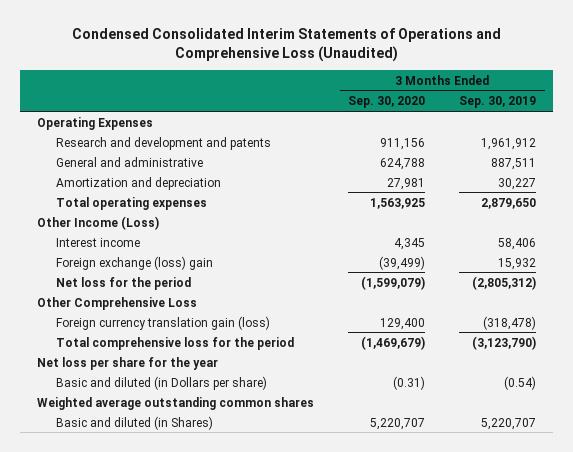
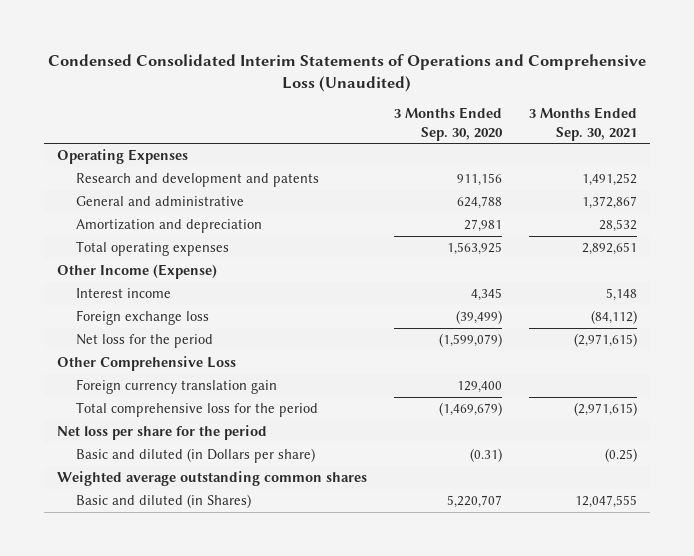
[459,96,537,109] Sep. 30, 2019 -> none
none -> [528,107,637,141] 3 Months Ended Sep. 30, 2021
[36,215,159,230] Other Income (Loss) -> [56,263,217,279] Other Income (Expense)
[55,255,213,270] Foreign exchange (loss) gain -> [75,309,209,325] Foreign exchange loss
[55,315,270,330] Foreign currency translation gain (loss) -> [75,378,277,394] Foreign currency translation gain
[36,356,218,370] Net loss per share for the year -> [56,424,267,440] Net loss per share for the period

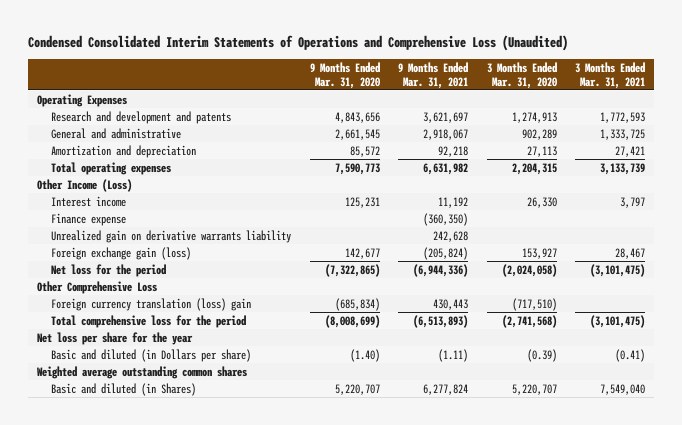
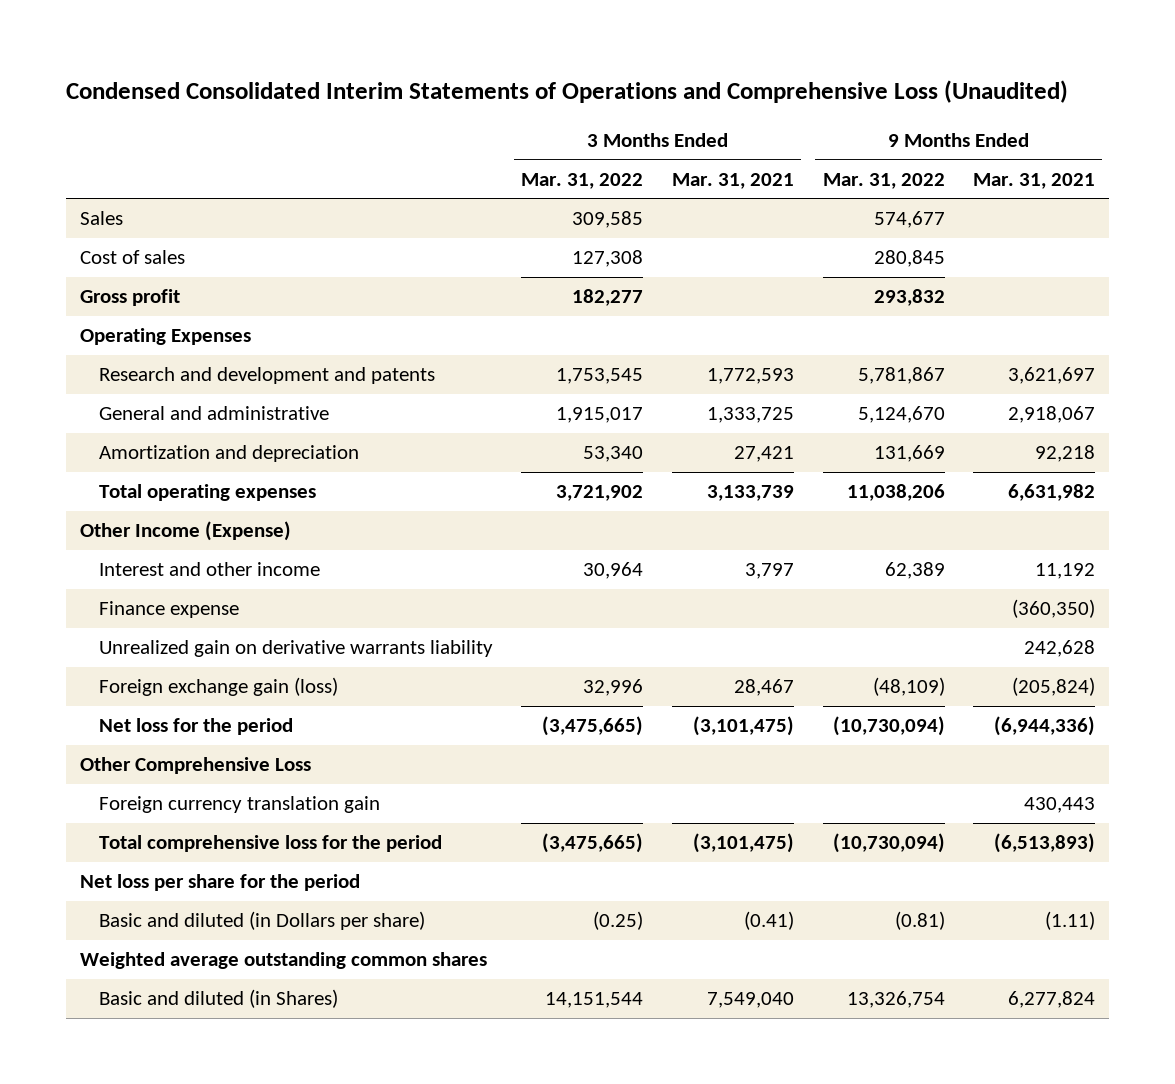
[309,61,380,89] 9 Months Ended Mar. 31, 2020 -> none
[486,61,557,89] 3 Months Ended Mar. 31, 2020 -> none
none -> [521,172,644,189] Mar. 31, 2022
none -> [822,172,945,189] Mar. 31, 2022
none -> [80,211,124,226] Sales
none -> [80,250,186,265] Cost of sales
none -> [80,289,181,307] Gross profit
[37,178,133,192] Other Income (Loss) -> [80,521,292,542] Other Income (Expense)
[51,195,127,207] Interest income -> [98,562,320,577] Interest and other income
[51,297,252,311] Foreign currency translation (loss) gain -> [98,796,380,814] Foreign currency translation gain
[37,331,194,345] Net loss per share for the year -> [80,874,361,892] Net loss per share for the period

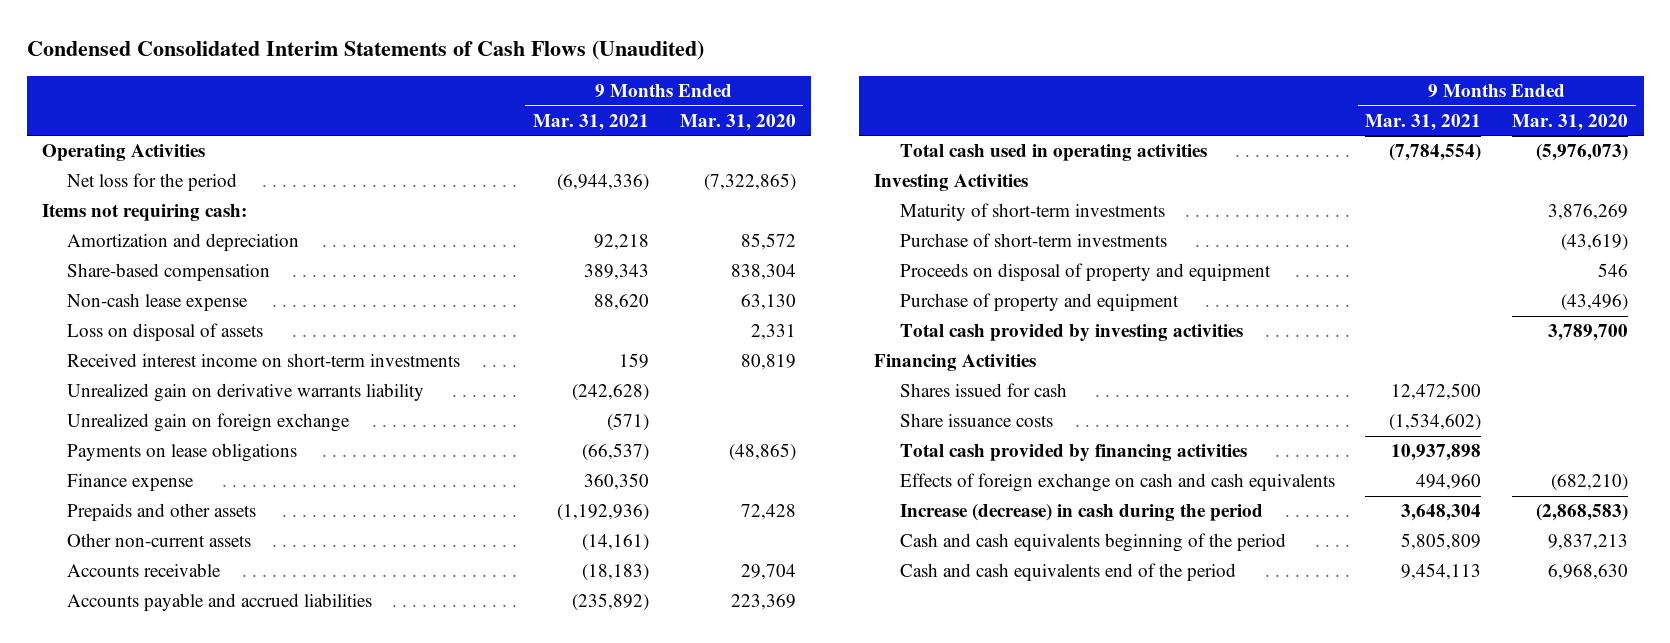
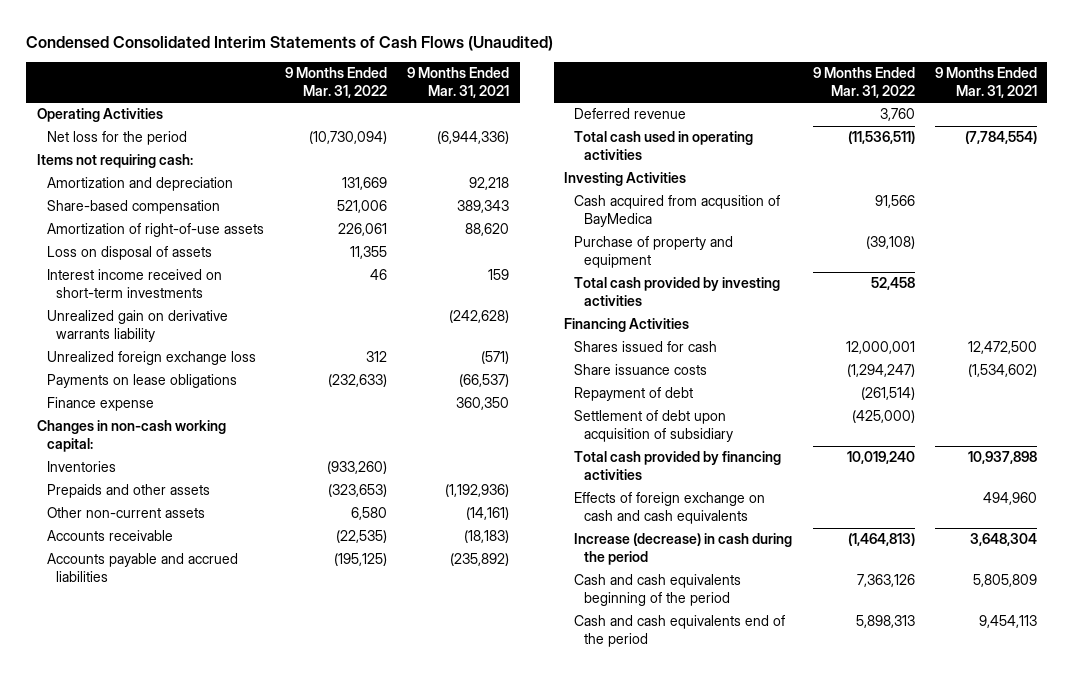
[679,113,796,131] Mar. 31, 2020 -> none
none -> [284,66,387,98] 9 Months Ended Mar. 31, 2022
[67,293,249,312] Non-cash lease expense -> [46,223,264,238] Amortization of right-of-use assets
[67,353,461,368] Received interest income on short-term investments -> [46,269,222,299] Interest income received on short-term investments
[67,413,351,433] Unrealized gain on foreign exchange -> [46,351,256,366] Unrealized foreign exchange loss
none -> [36,420,226,453] Changes in non-cash working capital:
none -> [46,461,116,473] Inventories
none -> [574,108,687,120] Deferred revenue
[899,203,1165,222] Maturity of short-term investments -> none
[899,233,1167,248] Purchase of short-term investments -> none
[899,263,1271,282] Proceeds on disposal of property and equipment -> none
none -> [574,195,781,228] Cash acquired from acqusition of BayMedica
none -> [574,387,694,402] Repayment of debt
none -> [574,410,734,443] Settlement of debt upon acquisition of subsidiary

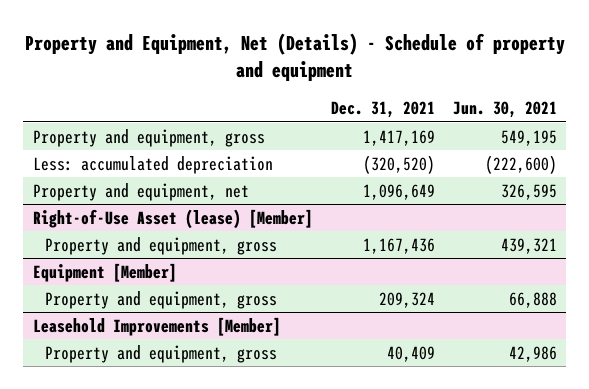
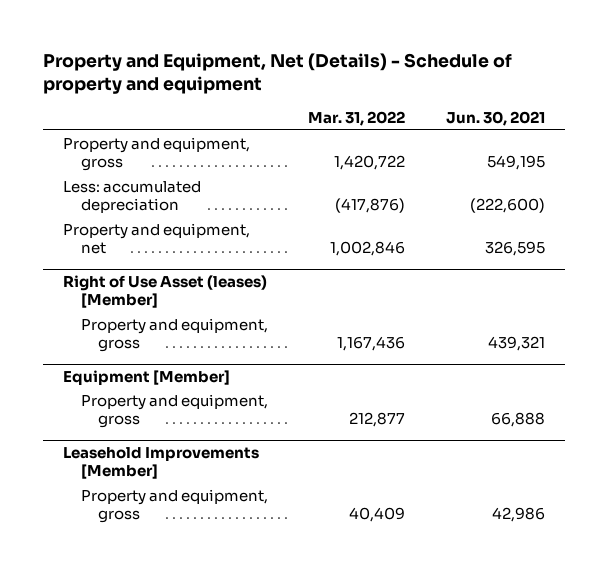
[330,101,435,119] Dec. 31, 2021 -> none
none -> [308,111,406,127] Mar. 31, 2022
[32,208,313,229] Right-of-Use Asset (lease) [Member] -> [63,274,268,309] Right of Use Asset (leases) [Member]

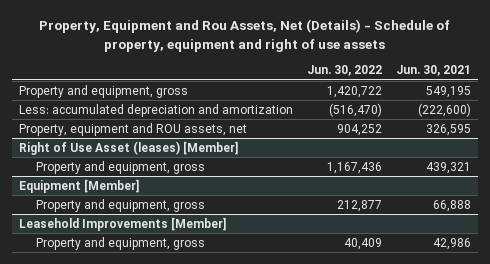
[43,52,513,95] Property and Equipment, Net (Details) - Schedule of property and equipment -> [39,19,451,52] Property, Equipment and Rou Assets, Net (Details) - Schedule of property, equipment and right of use assets
[308,111,406,127] Mar. 31, 2022 -> none
none -> [307,65,383,77] Jun. 30, 2022
[63,180,202,214] Less: accumulated depreciation -> [18,103,293,117] Less: accumulated depreciation and amortization
[63,222,251,255] Property and equipment, net -> [18,122,247,136] Property, equipment and ROU assets, net

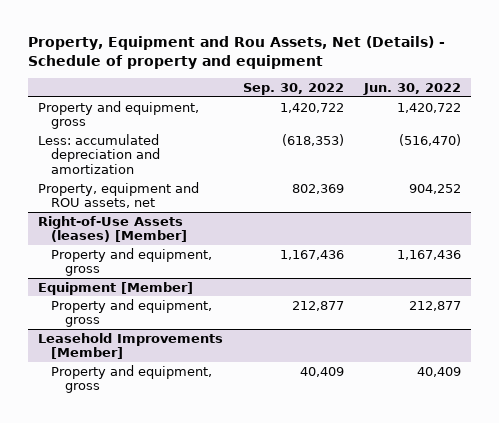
[39,19,451,52] Property, Equipment and Rou Assets, Net (Details) - Schedule of property, equipment and right of use assets -> [27,35,445,69] Property, Equipment and Rou Assets, Net (Details) - Schedule of property and equipment
[396,65,472,77] Jun. 30, 2021 -> none
none -> [242,82,344,95] Sep. 30, 2022
[18,140,239,155] Right of Use Asset (leases) [Member] -> [37,215,188,243] Right-of-Use Assets (leases) [Member]

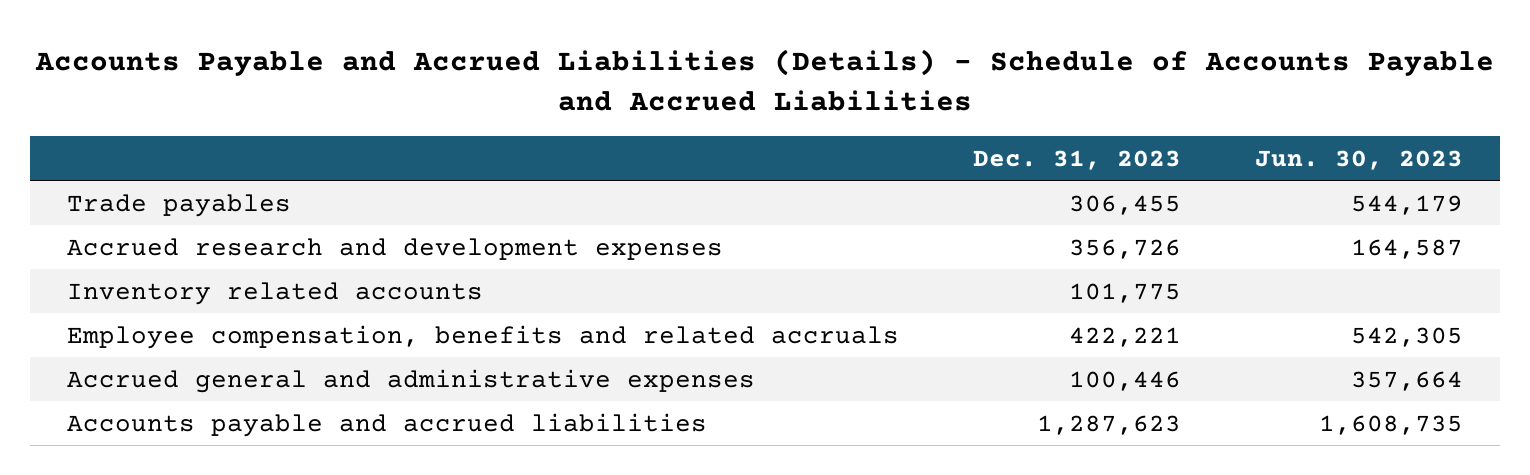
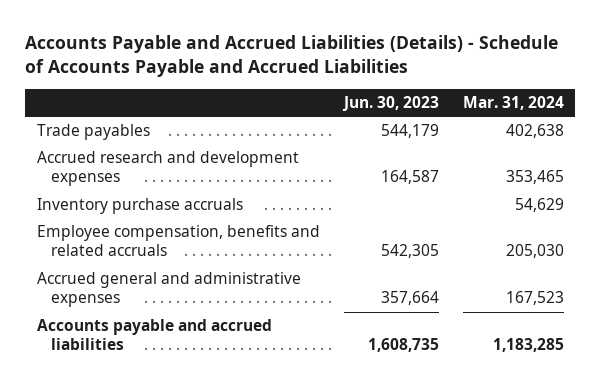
[972,149,1181,170] Dec. 31, 2023 -> none
none -> [462,96,564,111] Mar. 31, 2024
[66,281,483,305] Inventory related accounts -> [37,198,244,215] Inventory purchase accruals

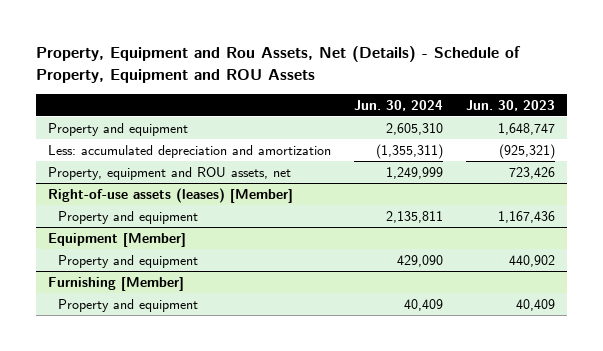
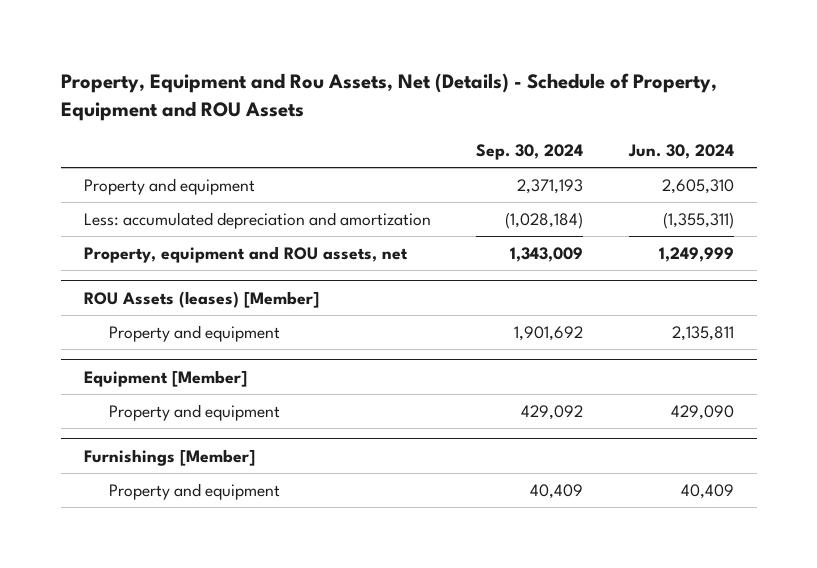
[466,99,556,111] Jun. 30, 2023 -> none
none -> [476,144,584,161] Sep. 30, 2024
[47,187,293,203] Right-of-use assets (leases) [Member] -> [83,290,319,308] ROU Assets (leases) [Member]
[47,276,184,291] Furnishing [Member] -> [83,448,255,466] Furnishings [Member]

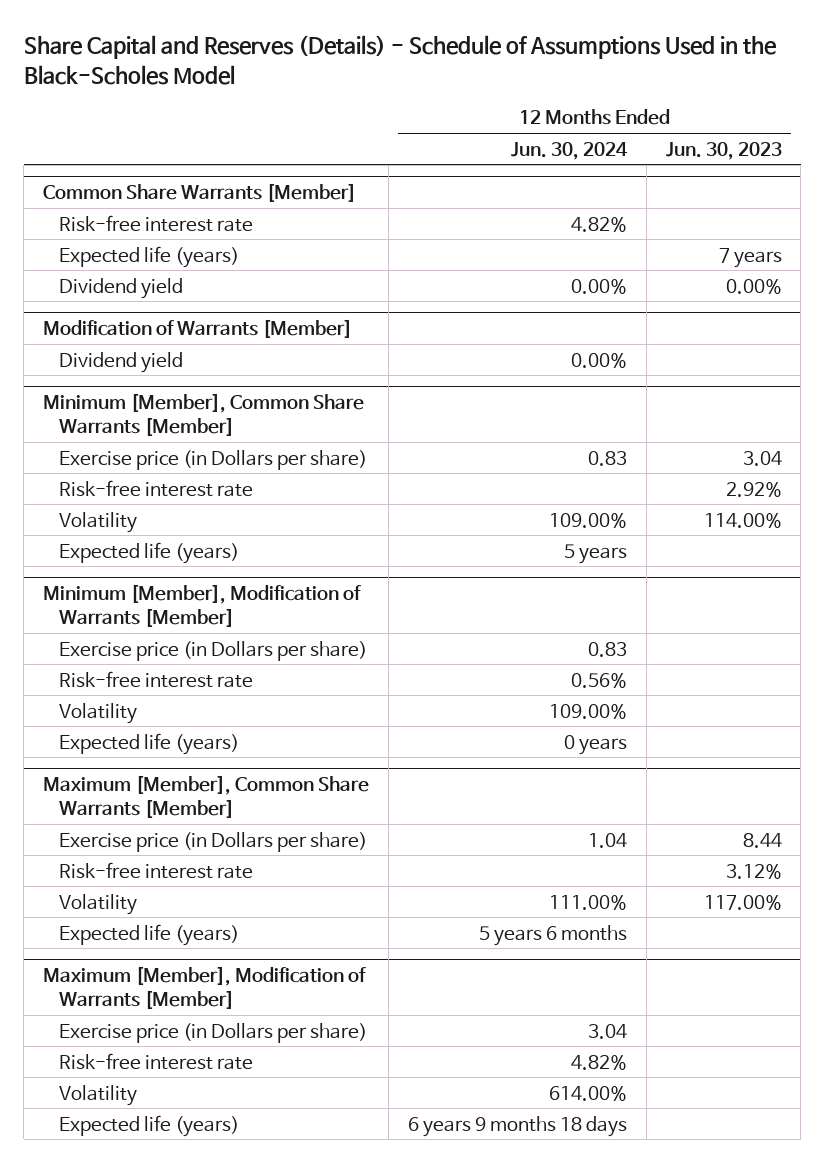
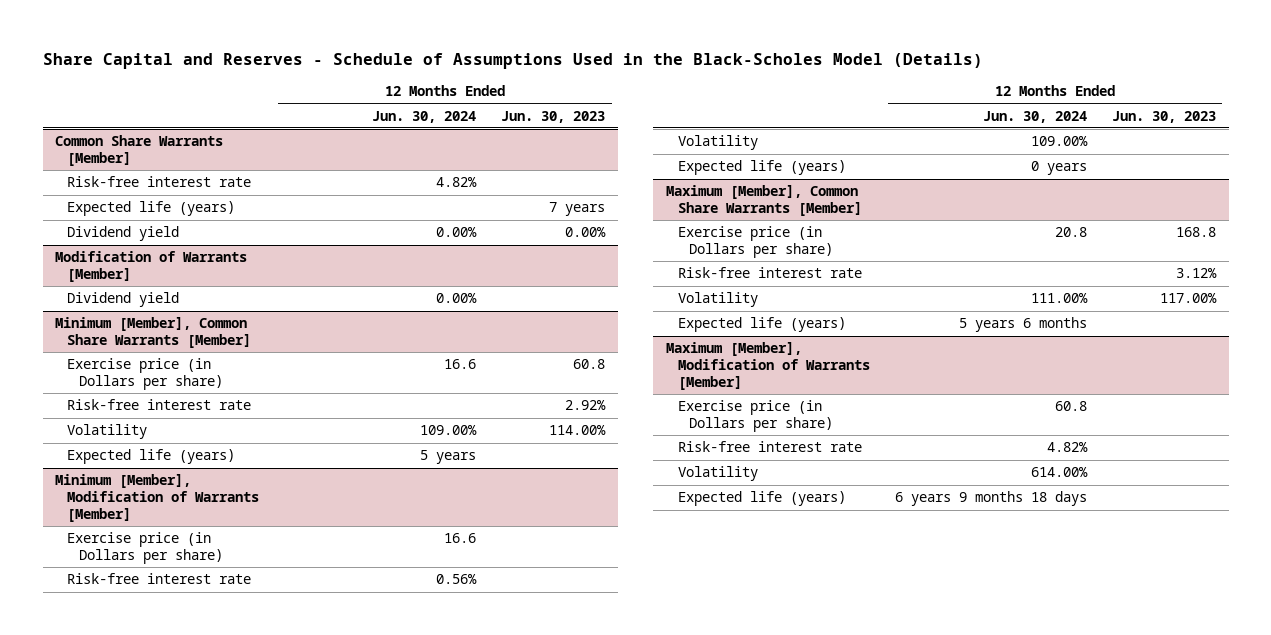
[23,35,777,85] Share Capital and Reserves (Details) - Schedule of Assumptions Used in the Black-Scholes Model -> [42,52,983,69] Share Capital and Reserves - Schedule of Assumptions Used in the Black-Scholes Model (Details)
[587,450,627,466] 0.83 -> [444,359,477,370] 16.6
[742,450,782,466] 3.04 -> [573,359,606,370] 60.8
[587,641,627,657] 0.83 -> [444,533,477,544] 16.6
[587,832,627,848] 1.04 -> [1054,227,1087,238] 20.8
[742,832,782,848] 8.44 -> [1176,227,1217,238] 168.8
[587,1023,627,1039] 3.04 -> [1054,401,1087,412] 60.8

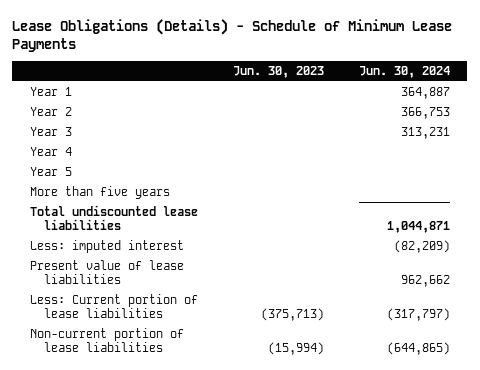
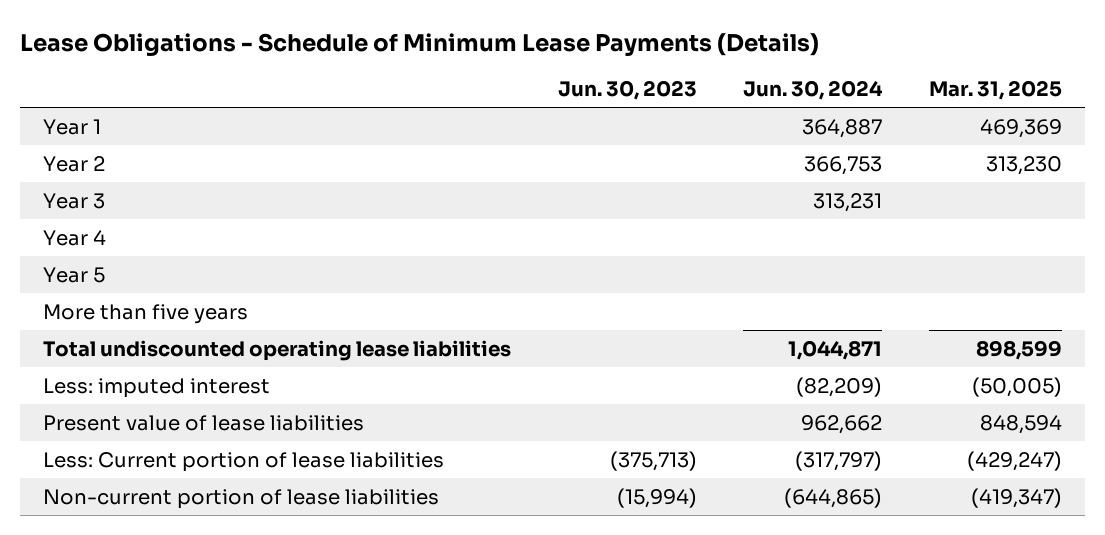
[12,18,453,52] Lease Obligations (Details) - Schedule of Minimum Lease Payments -> [19,32,819,57] Lease Obligations - Schedule of Minimum Lease Payments (Details)
none -> [929,80,1063,101] Mar. 31, 2025
[29,205,198,231] Total undiscounted lease liabilities -> [43,339,512,361] Total undiscounted operating lease liabilities

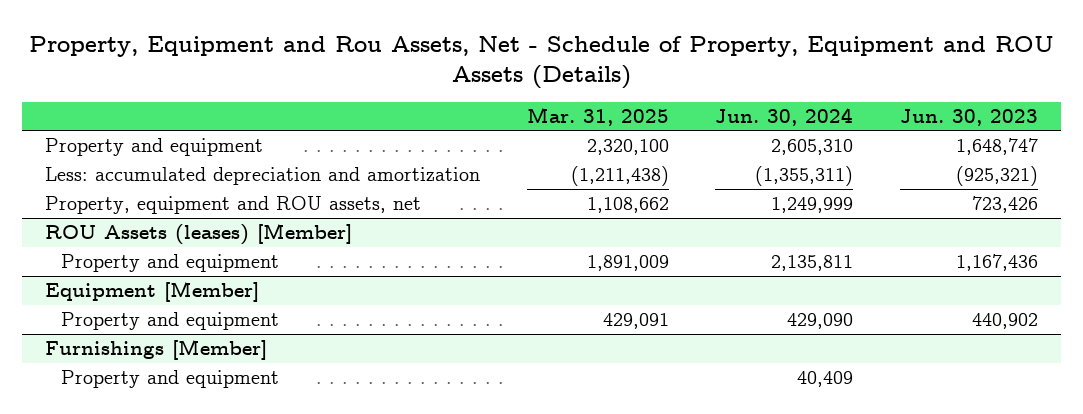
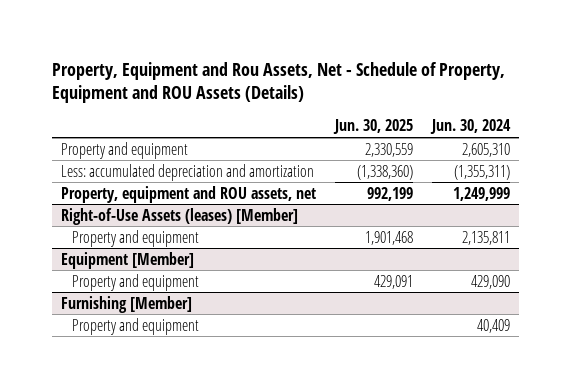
[526,106,669,126] Mar. 31, 2025 -> none
[900,108,1039,126] Jun. 30, 2023 -> none
none -> [333,119,414,135] Jun. 30, 2025
[45,223,353,246] ROU Assets (leases) [Member] -> [61,207,299,225] Right-of-Use Assets (leases) [Member]
[45,339,268,361] Furnishings [Member] -> [61,295,193,313] Furnishing [Member]

